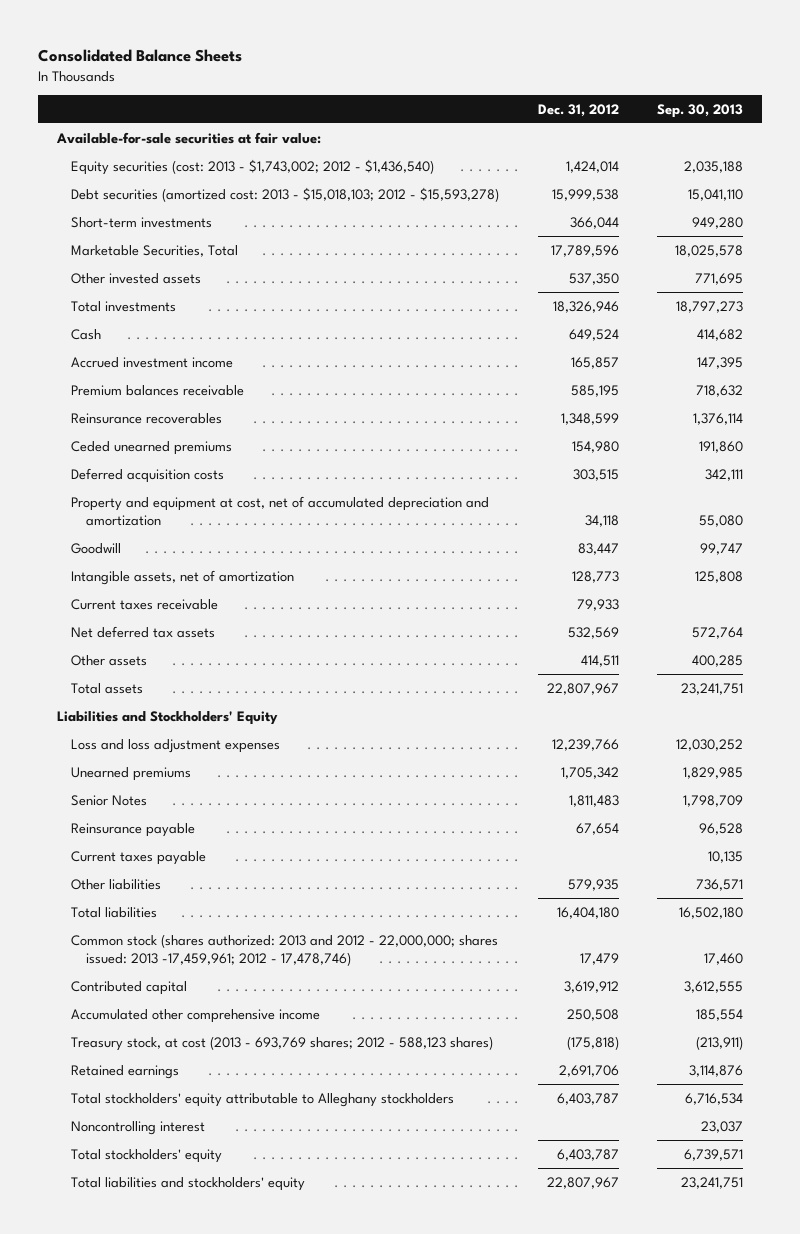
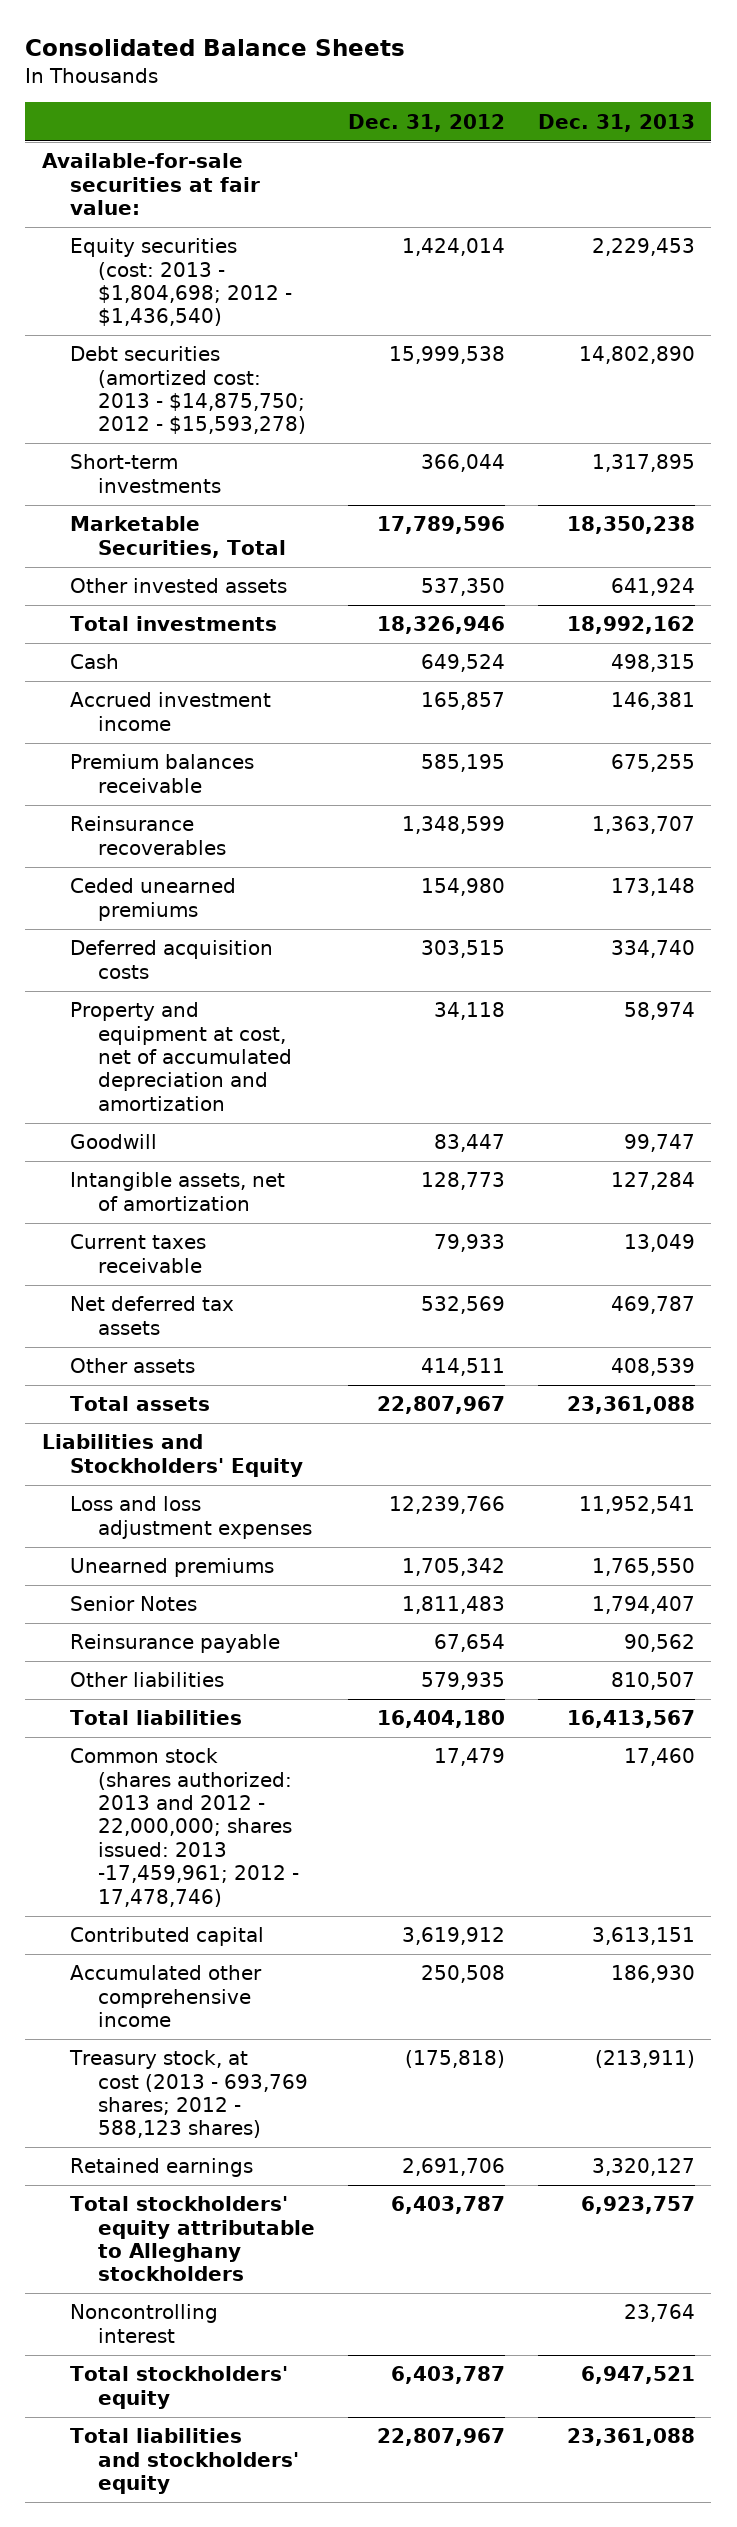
[656,103,743,118] Sep. 30, 2013 -> none
none -> [537,113,695,132] Dec. 31, 2013
[71,158,435,175] Equity securities (cost: 2013 - $1,743,002; 2012 - $1,436,540) -> [69,238,293,327] Equity securities (cost: 2013 - $1,804,698; 2012 - $1,436,540)
[71,186,500,202] Debt securities (amortized cost: 2013 - $15,018,103; 2012 - $15,593,278) -> [69,346,307,435] Debt securities (amortized cost: 2013 - $14,875,750; 2012 - $15,593,278)
[71,850,207,865] Current taxes payable -> none

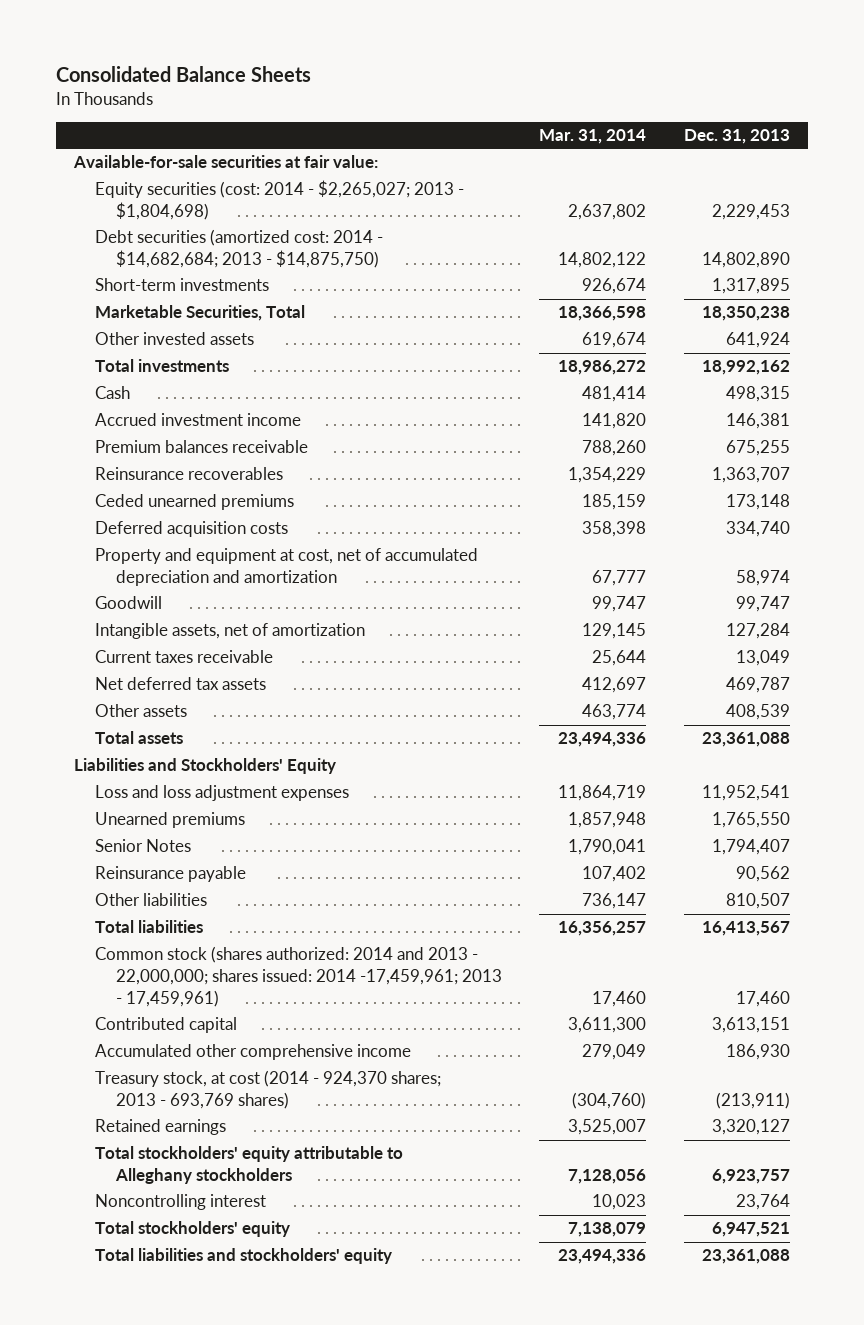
[348,113,506,132] Dec. 31, 2012 -> none
none -> [539,129,647,145] Mar. 31, 2014
[69,238,293,327] Equity securities (cost: 2013 - $1,804,698; 2012 - $1,436,540) -> [95,180,465,220] Equity securities (cost: 2014 - $2,265,027; 2013 - $1,804,698)
[69,346,307,435] Debt securities (amortized cost: 2013 - $14,875,750; 2012 - $15,593,278) -> [95,229,384,268] Debt securities (amortized cost: 2014 - $14,682,684; 2013 - $14,875,750)
[69,1748,300,1907] Common stock (shares authorized: 2013 and 2012 - 22,000,000; shares issued: 2013 -17,459,961; 2012 - 17,478,746) -> [95,946,502,1007] Common stock (shares authorized: 2014 and 2013 - 22,000,000; shares issued: 2014 -17,459,961; 2013 - 17,459,961)
[68,2050,309,2139] Treasury stock, at cost (2013 - 693,769 shares; 2012 - 588,123 shares) -> [95,1070,442,1109] Treasury stock, at cost (2014 - 924,370 shares; 2013 - 693,769 shares)

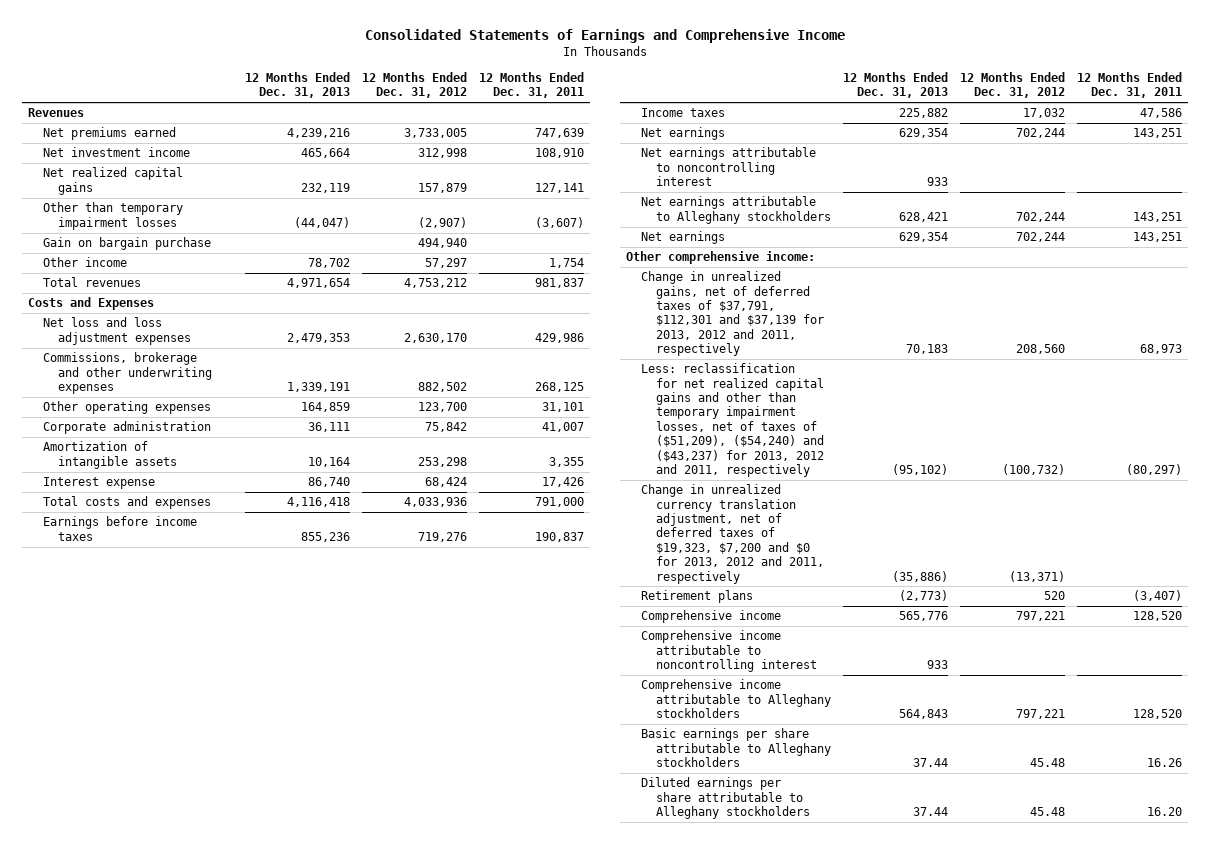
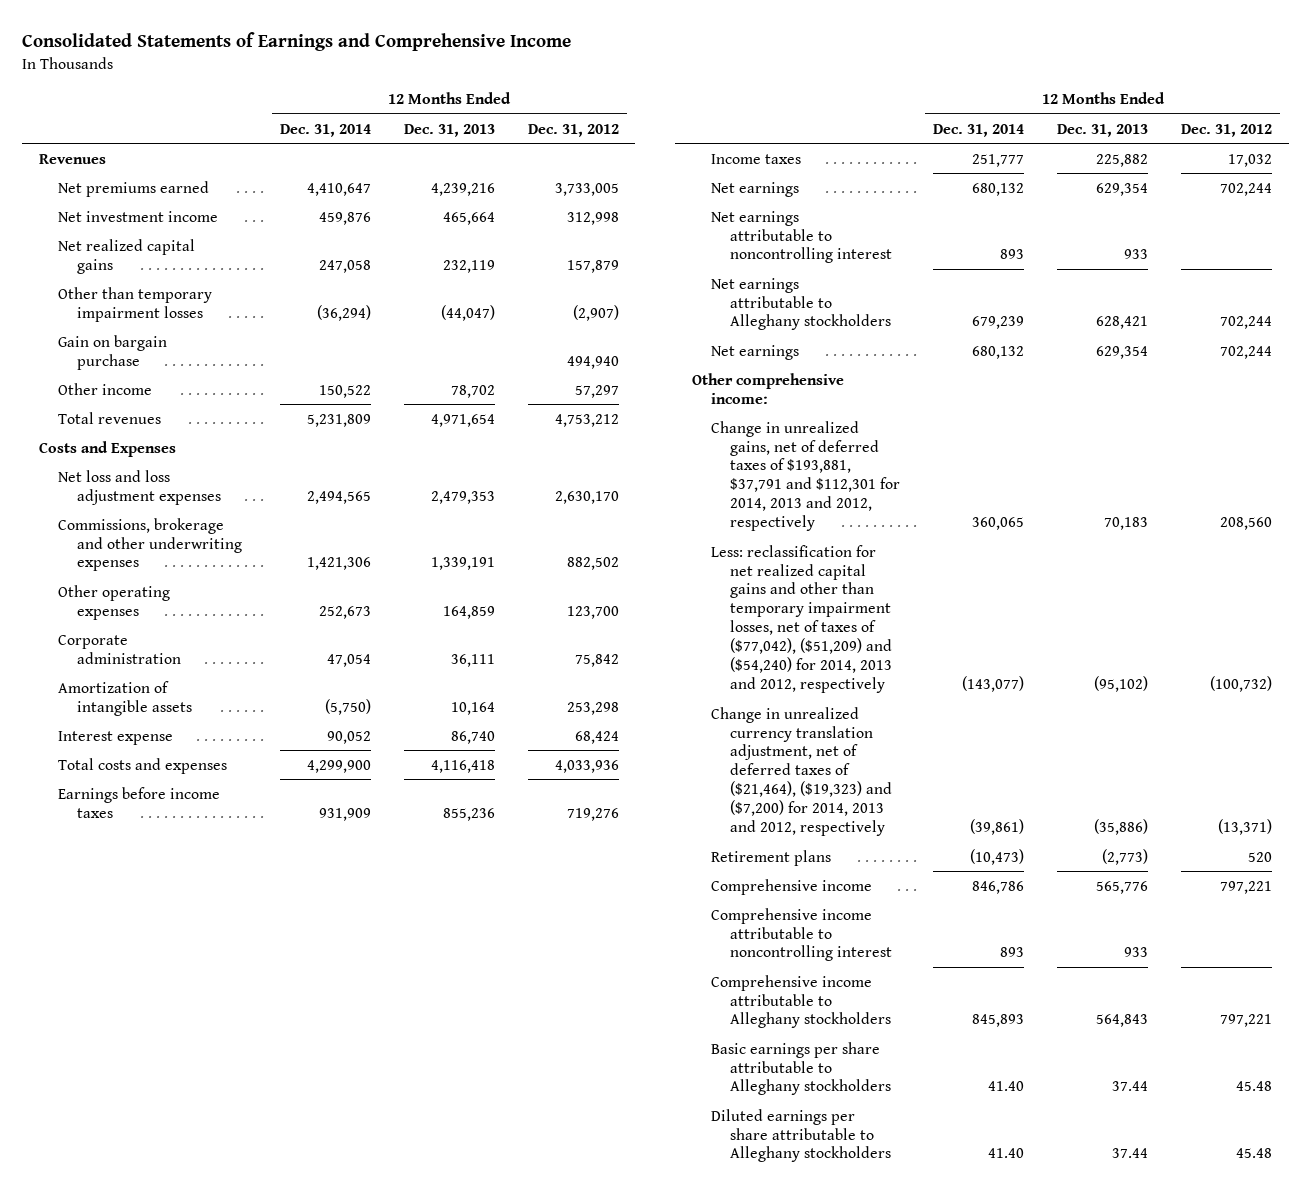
[479,71,585,99] 12 Months Ended Dec. 31, 2011 -> none
none -> [280,123,372,137] Dec. 31, 2014
[640,271,824,357] Change in unrealized gains, net of deferred taxes of $37,791, $112,301 and $37,139 for 2013, 2012 and 2011, respectively -> [710,420,901,532] Change in unrealized gains, net of deferred taxes of $193,881, $37,791 and $112,301 for 2014, 2013 and 2012, respectively
[640,363,824,477] Less: reclassification for net realized capital gains and other than temporary impairment losses, net of taxes of ($51,209), ($54,240) and ($43,237) for 2013, 2012 and 2011, respectively -> [710,544,893,694] Less: reclassification for net realized capital gains and other than temporary impairment losses, net of taxes of ($77,042), ($51,209) and ($54,240) for 2014, 2013 and 2012, respectively
[640,484,824,584] Change in unrealized currency translation adjustment, net of deferred taxes of $19,323, $7,200 and $0 for 2013, 2012 and 2011, respectively -> [710,706,893,837] Change in unrealized currency translation adjustment, net of deferred taxes of ($21,464), ($19,323) and ($7,200) for 2014, 2013 and 2012, respectively

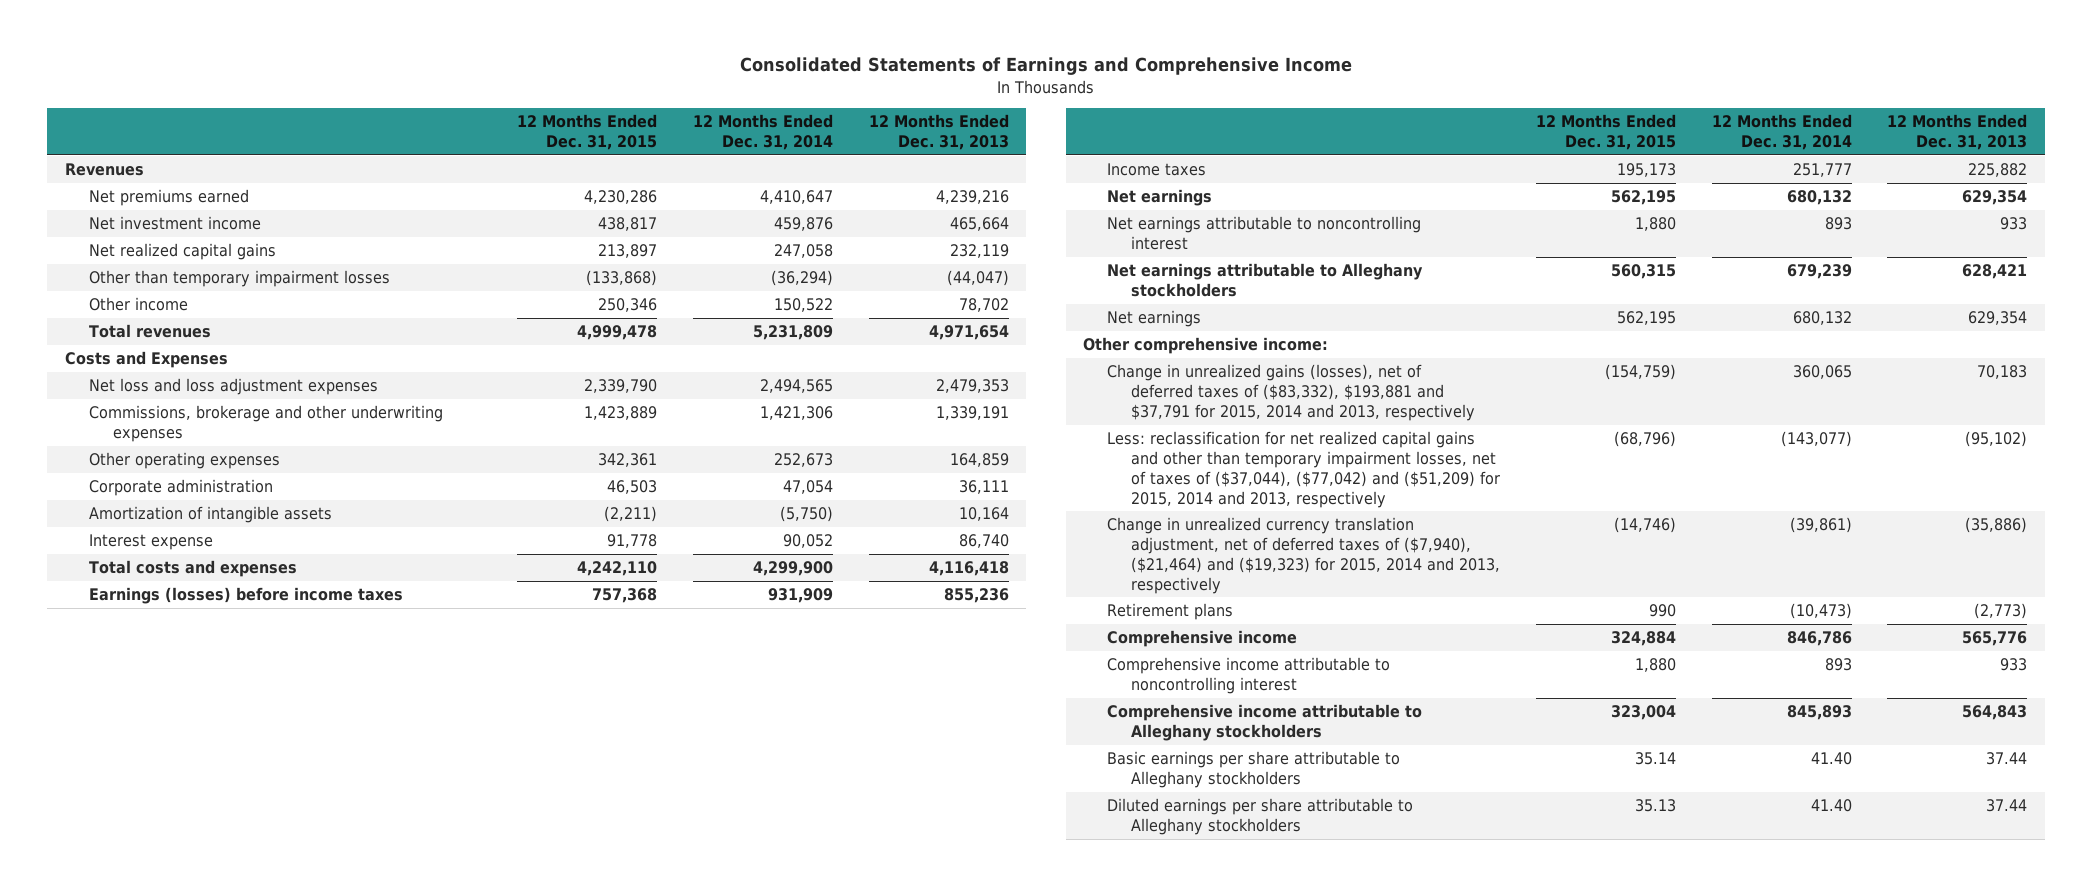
[527,123,619,137] Dec. 31, 2012 -> none
none -> [517,114,658,151] 12 Months Ended Dec. 31, 2015
[57,334,167,370] Gain on bargain purchase -> none
[57,786,220,818] Earnings before income taxes -> [88,587,403,605] Earnings (losses) before income taxes
[710,420,901,532] Change in unrealized gains, net of deferred taxes of $193,881, $37,791 and $112,301 for 2014, 2013 and 2012, respectively -> [1107,364,1476,421] Change in unrealized gains (losses), net of deferred taxes of ($83,332), $193,881 and $37,791 for 2015, 2014 and 2013, respectively
[710,544,893,694] Less: reclassification for net realized capital gains and other than temporary impairment losses, net of taxes of ($77,042), ($51,209) and ($54,240) for 2014, 2013 and 2012, respectively -> [1107,431,1501,508] Less: reclassification for net realized capital gains and other than temporary impairment losses, net of taxes of ($37,044), ($77,042) and ($51,209) for 2015, 2014 and 2013, respectively
[710,706,893,837] Change in unrealized currency translation adjustment, net of deferred taxes of ($21,464), ($19,323) and ($7,200) for 2014, 2013 and 2012, respectively -> [1107,517,1501,594] Change in unrealized currency translation adjustment, net of deferred taxes of ($7,940), ($21,464) and ($19,323) for 2015, 2014 and 2013, respectively

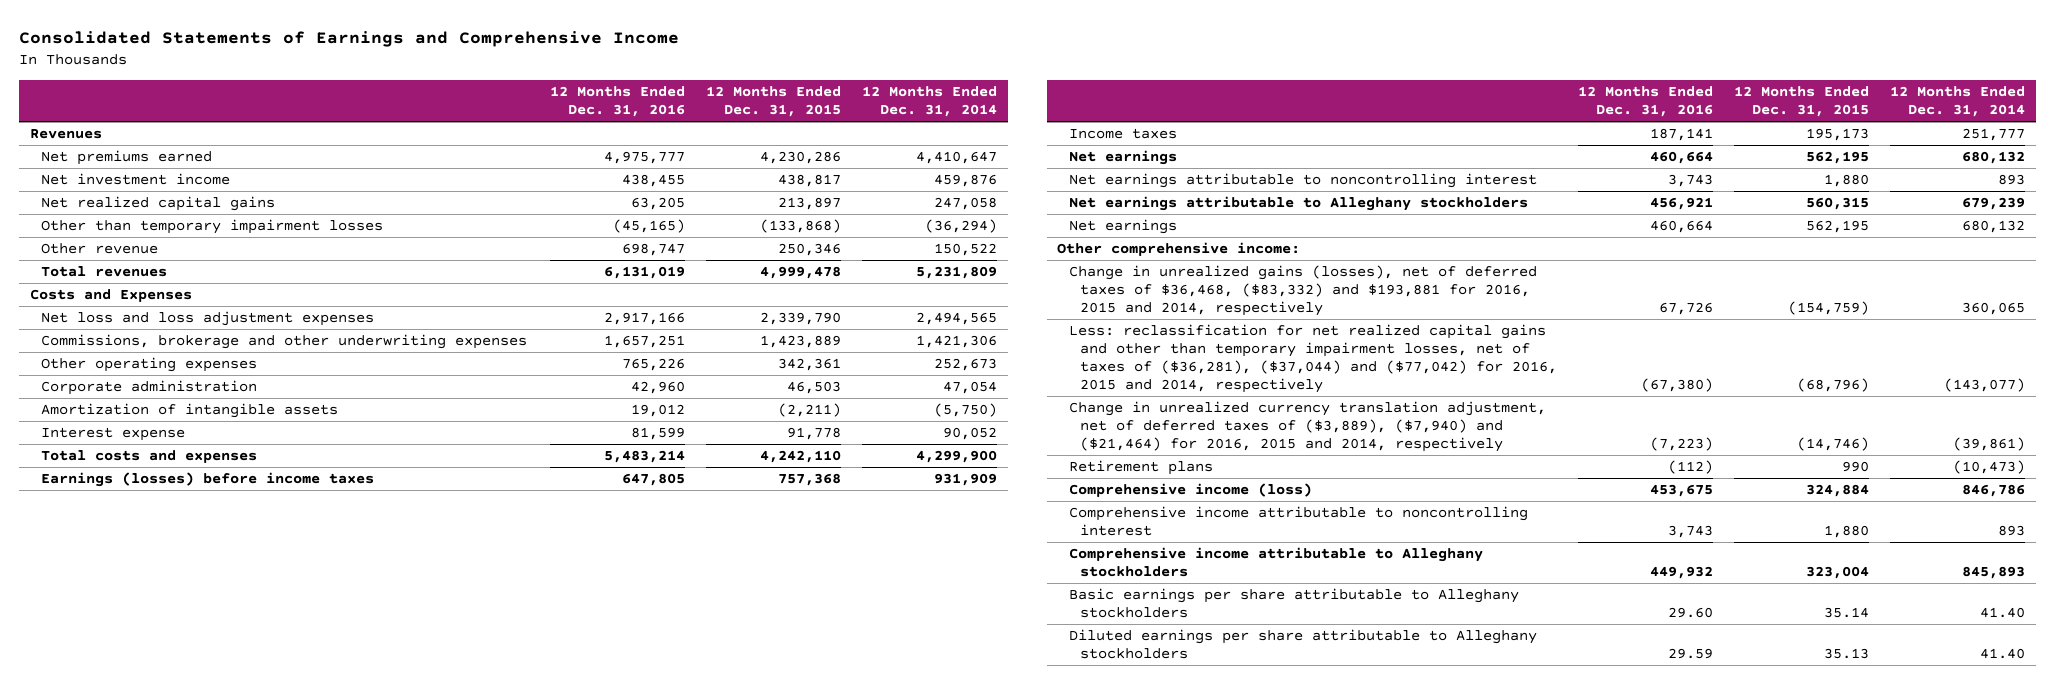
[868,114,1009,151] 12 Months Ended Dec. 31, 2013 -> none
none -> [550,86,686,118] 12 Months Ended Dec. 31, 2016
[88,297,188,312] Other income -> [40,243,158,255] Other revenue
[1107,364,1476,421] Change in unrealized gains (losses), net of deferred taxes of ($83,332), $193,881 and $37,791 for 2015, 2014 and 2013, respectively -> [1068,265,1537,317] Change in unrealized gains (losses), net of deferred taxes of $36,468, ($83,332) and $193,881 for 2016, 2015 and 2014, respectively
[1107,431,1501,508] Less: reclassification for net realized capital gains and other than temporary impairment losses, net of taxes of ($37,044), ($77,042) and ($51,209) for 2015, 2014 and 2013, respectively -> [1068,324,1557,394] Less: reclassification for net realized capital gains and other than temporary impairment losses, net of taxes of ($36,281), ($37,044) and ($77,042) for 2016, 2015 and 2014, respectively
[1107,517,1501,594] Change in unrealized currency translation adjustment, net of deferred taxes of ($7,940), ($21,464) and ($19,323) for 2015, 2014 and 2013, respectively -> [1068,401,1546,453] Change in unrealized currency translation adjustment, net of deferred taxes of ($3,889), ($7,940) and ($21,464) for 2016, 2015 and 2014, respectively
[1107,630,1298,648] Comprehensive income -> [1068,483,1312,498] Comprehensive income (loss)

